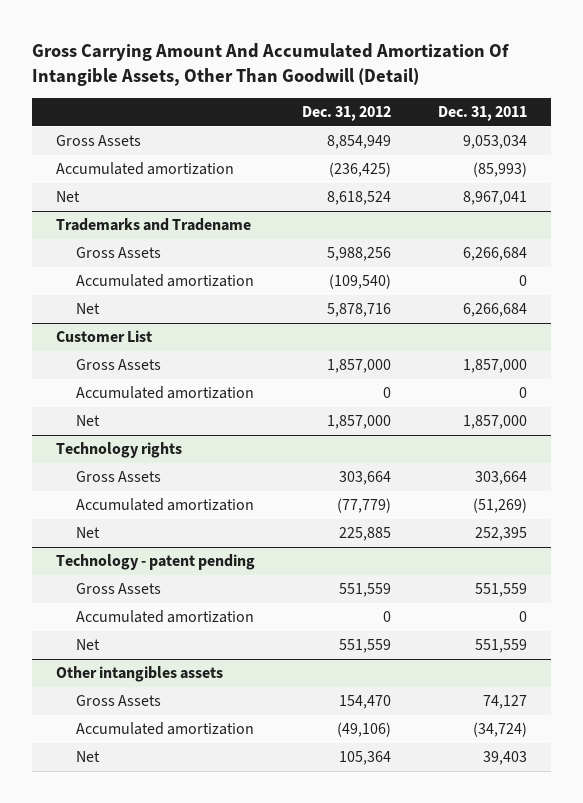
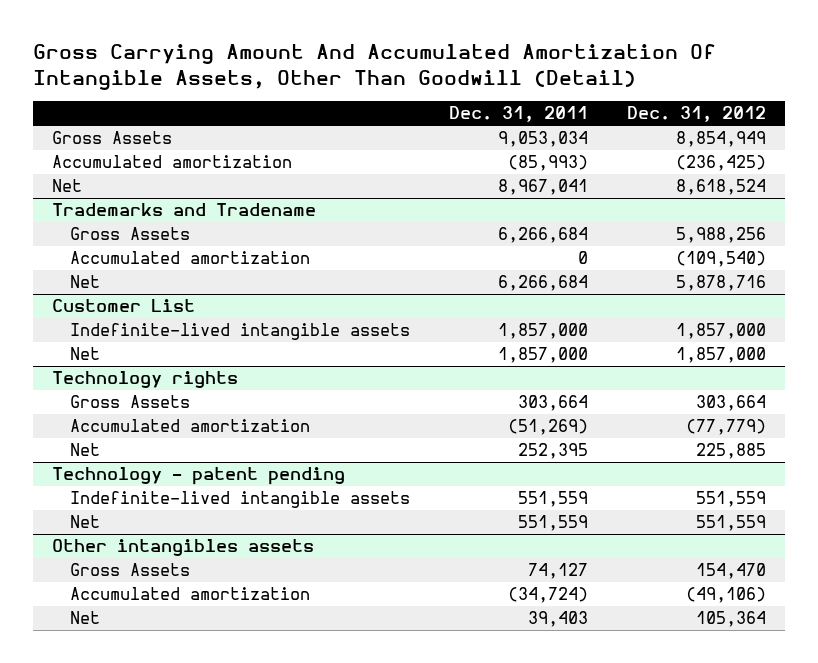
[76,386,255,400] Accumulated amortization -> none
[76,359,162,371] Gross Assets -> [70,323,411,341] Indefinite-lived intangible assets
[76,610,255,624] Accumulated amortization -> none
[76,583,162,595] Gross Assets -> [70,491,411,509] Indefinite-lived intangible assets

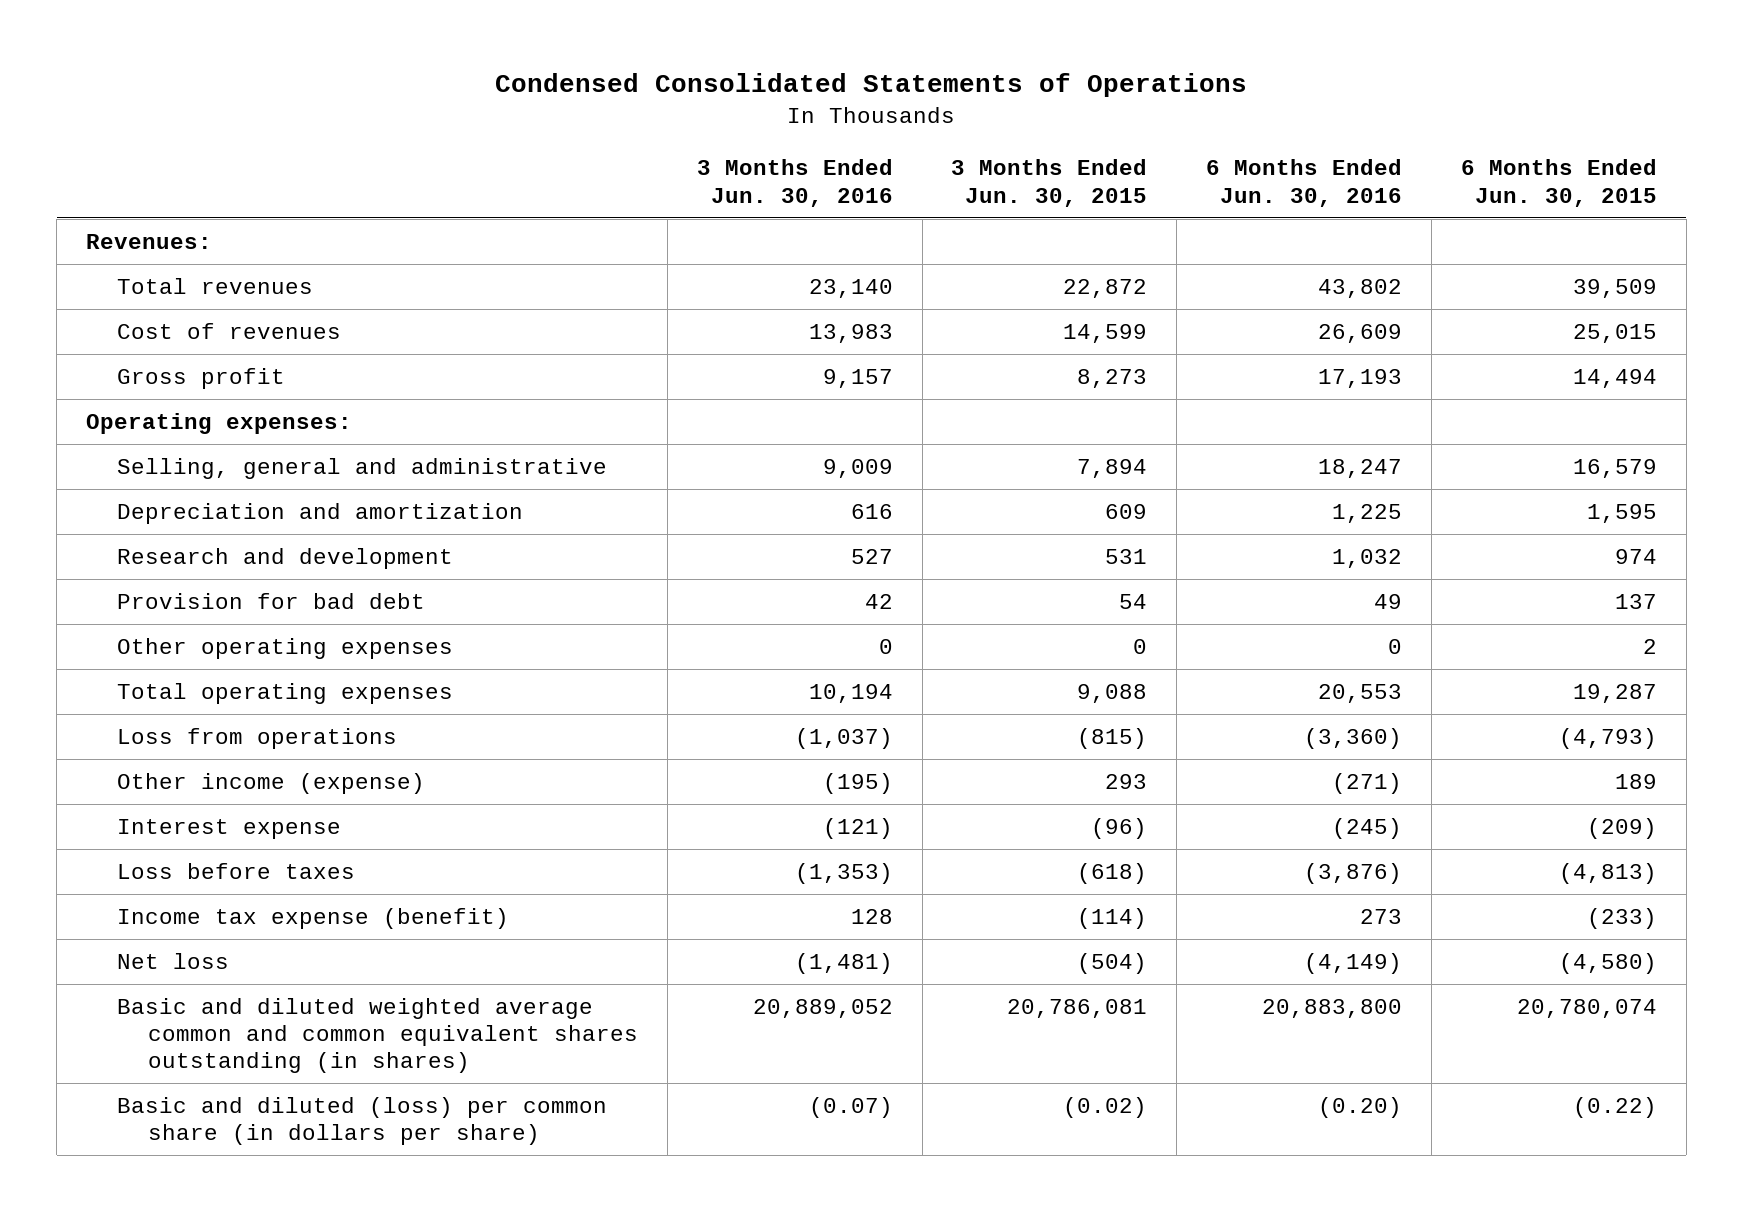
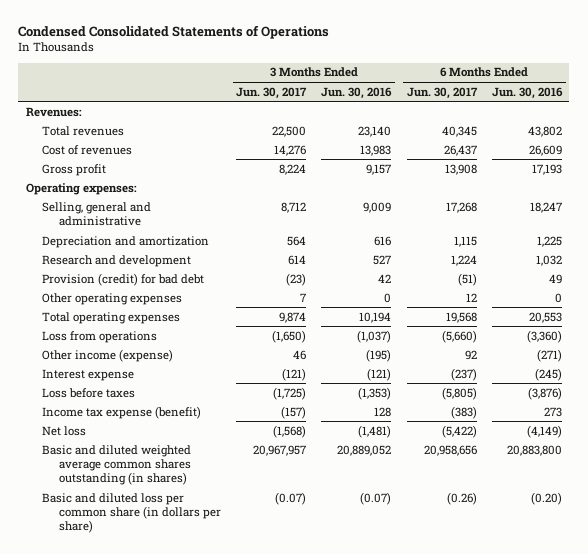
[951,159,1148,207] 3 Months Ended Jun. 30, 2015 -> none
[1460,159,1657,207] 6 Months Ended Jun. 30, 2015 -> none
none -> [236,86,308,99] Jun. 30, 2017
none -> [406,86,478,99] Jun. 30, 2017
[117,592,426,609] Provision for bad debt -> [42,272,205,286] Provision (credit) for bad debt
[117,997,639,1074] Basic and diluted weighted average common and common equivalent shares outstanding (in shares) -> [42,444,192,486] Basic and diluted weighted average common shares outstanding (in shares)
[117,1096,608,1146] Basic and diluted (loss) per common share (in dollars per share) -> [42,492,222,534] Basic and diluted loss per common share (in dollars per share)

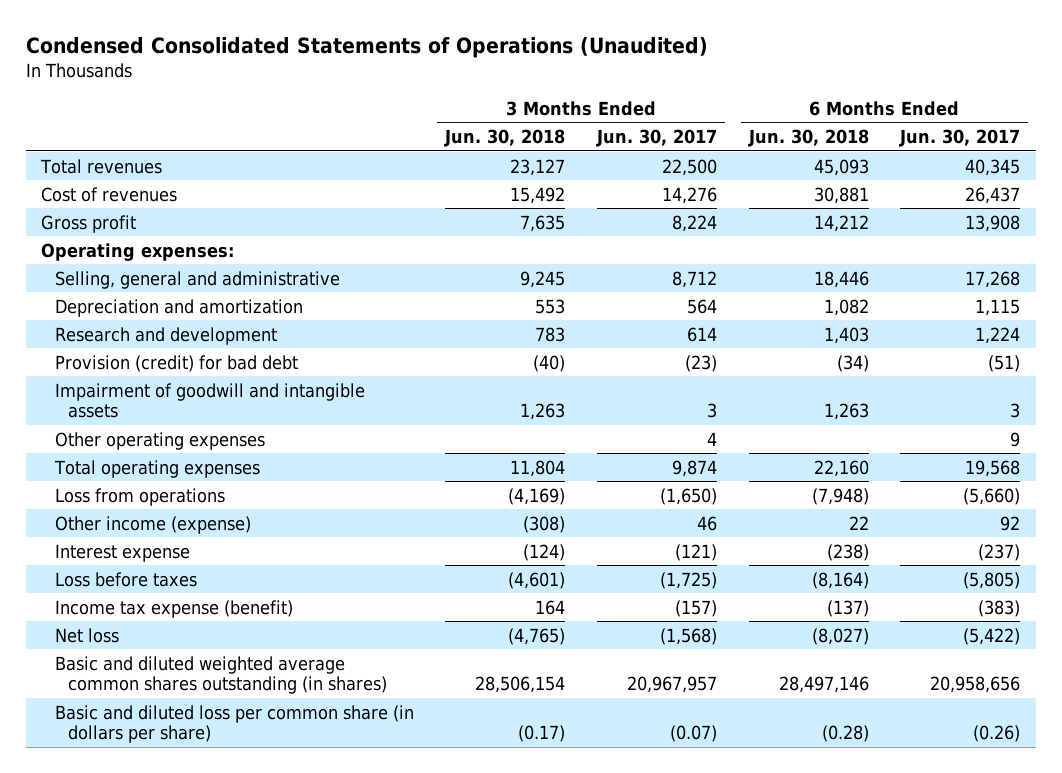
[18,24,330,39] Condensed Consolidated Statements of Operations -> [25,37,708,59] Condensed Consolidated Statements of Operations (Unaudited)
[321,86,393,99] Jun. 30, 2016 -> none
[491,86,563,99] Jun. 30, 2016 -> none
none -> [444,129,566,148] Jun. 30, 2018
none -> [747,129,869,148] Jun. 30, 2018
[25,106,82,117] Revenues: -> none
none -> [54,382,365,419] Impairment of goodwill and intangible assets
[300,292,307,302] 7 -> [706,431,717,446] 4
[465,292,477,302] 12 -> [1010,431,1021,447] 9

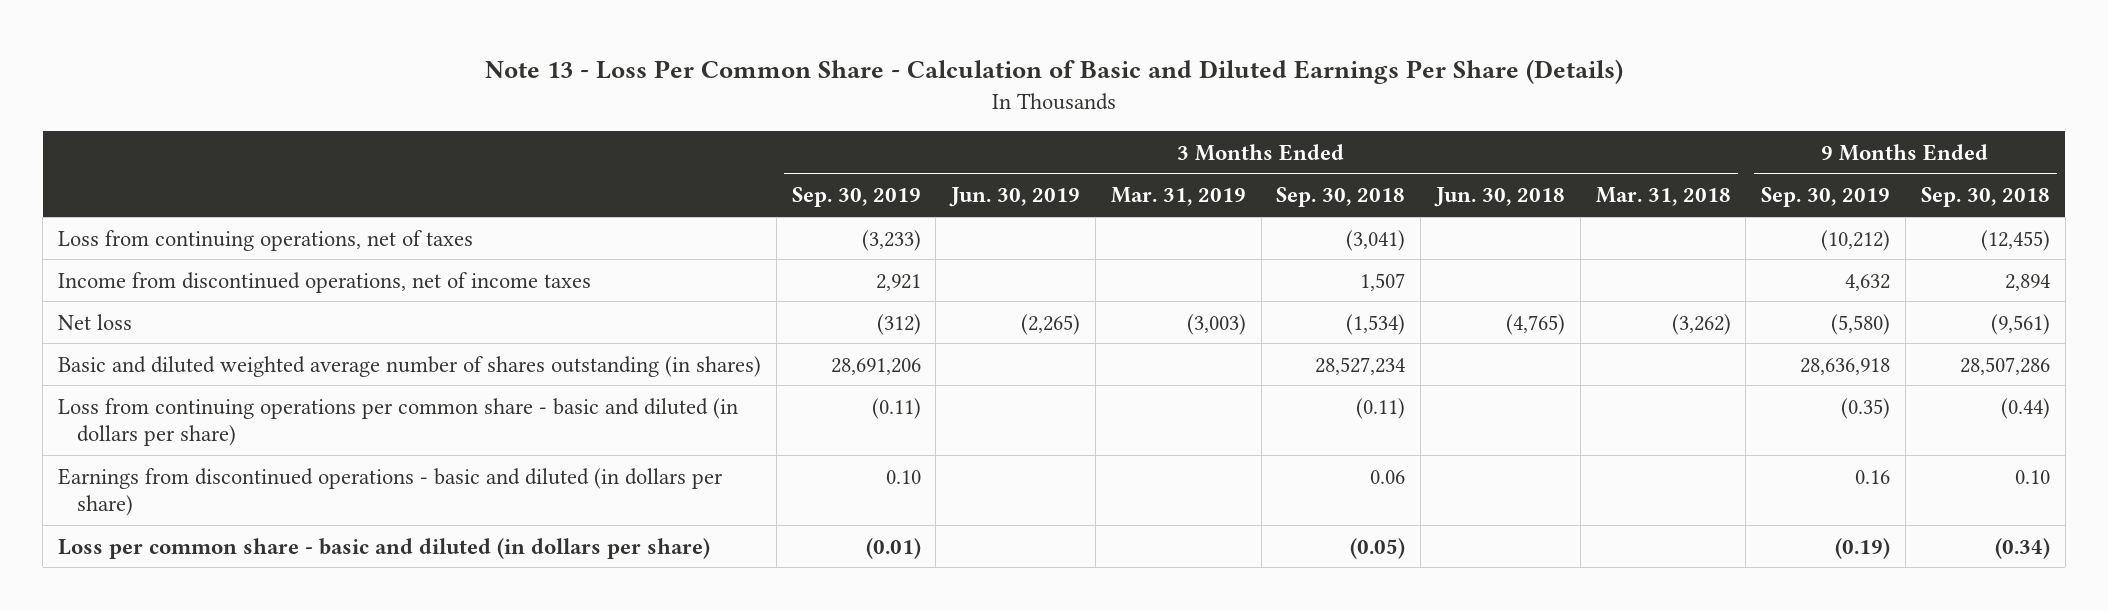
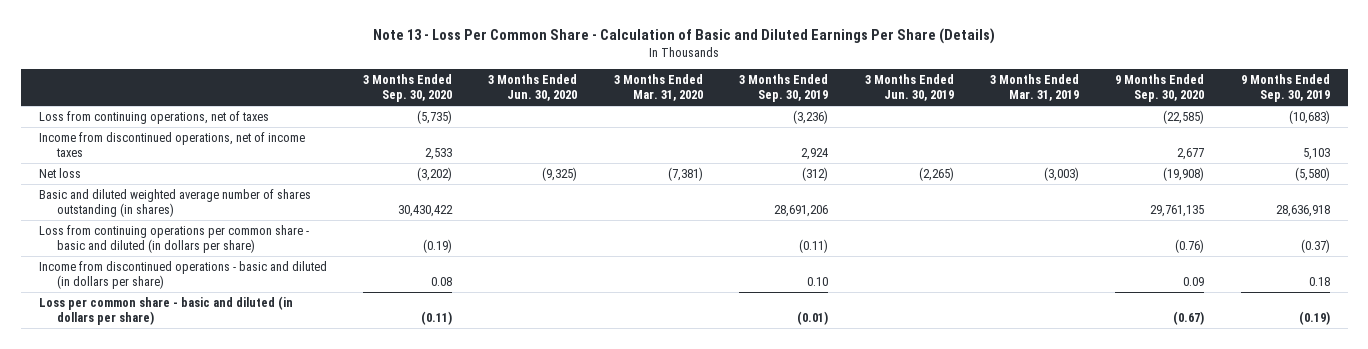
[1276,187,1406,208] Sep. 30, 2018 -> none
[1434,187,1566,208] Jun. 30, 2018 -> none
[1595,187,1731,207] Mar. 31, 2018 -> none
[1920,187,2050,208] Sep. 30, 2018 -> none
none -> [363,73,453,103] 3 Months Ended Sep. 30, 2020
none -> [488,73,578,102] 3 Months Ended Jun. 30, 2020
none -> [613,73,703,102] 3 Months Ended Mar. 31, 2020
none -> [1115,73,1205,103] 9 Months Ended Sep. 30, 2020
[861,229,921,251] (3,233) -> [793,109,829,124] (3,236)
[1821,229,1891,251] (10,212) -> [1288,109,1330,124] (10,683)
[875,273,921,291] 2,921 -> [801,148,829,161] 2,924
[1845,273,1891,291] 4,632 -> [1302,148,1330,161] 5,103
[1841,397,1891,419] (0.35) -> [1300,239,1330,254] (0.37)
[58,467,724,516] Earnings from discontinued operations - basic and diluted (in dollars per share) -> [38,260,327,290] Income from discontinued operations - basic and diluted (in dollars per share)
[1855,469,1891,484] 0.16 -> [1308,277,1330,287] 0.18

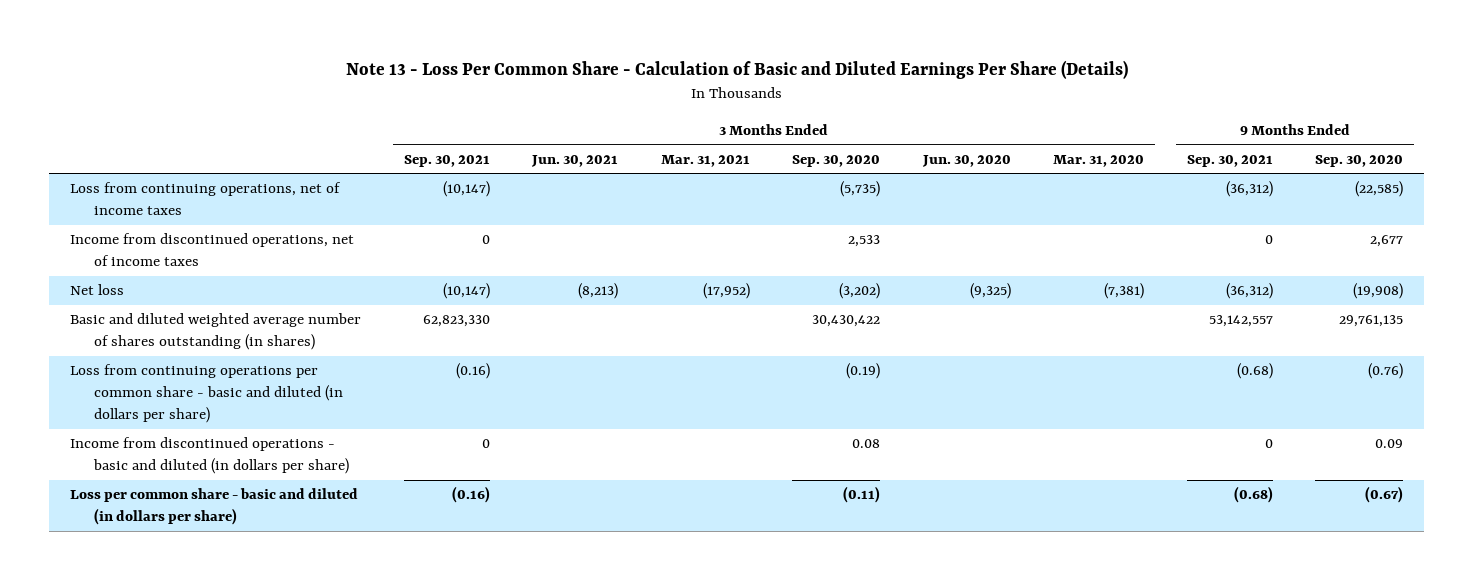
[739,73,829,103] 3 Months Ended Sep. 30, 2019 -> none
[864,73,954,102] 3 Months Ended Jun. 30, 2019 -> none
[989,73,1079,102] 3 Months Ended Mar. 31, 2019 -> none
[1240,73,1330,103] 9 Months Ended Sep. 30, 2019 -> none
none -> [403,154,490,167] Sep. 30, 2021
none -> [531,154,619,167] Jun. 30, 2021
none -> [660,154,750,167] Mar. 31, 2021
none -> [1186,154,1273,167] Sep. 30, 2021
[38,110,269,124] Loss from continuing operations, net of taxes -> [70,182,342,216] Loss from continuing operations, net of income taxes

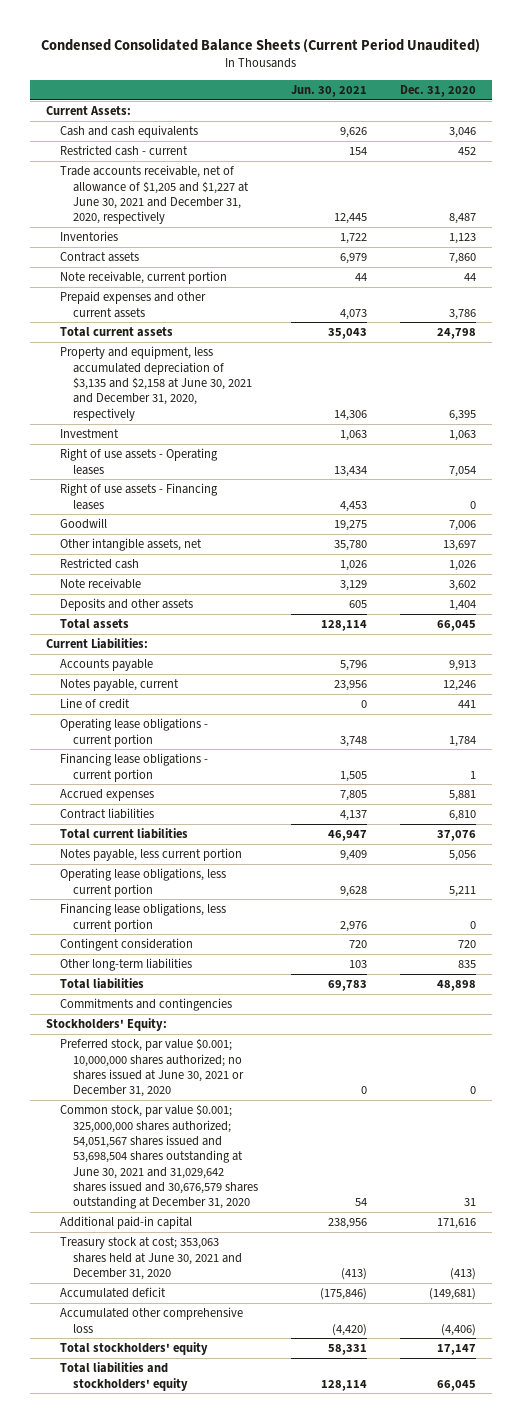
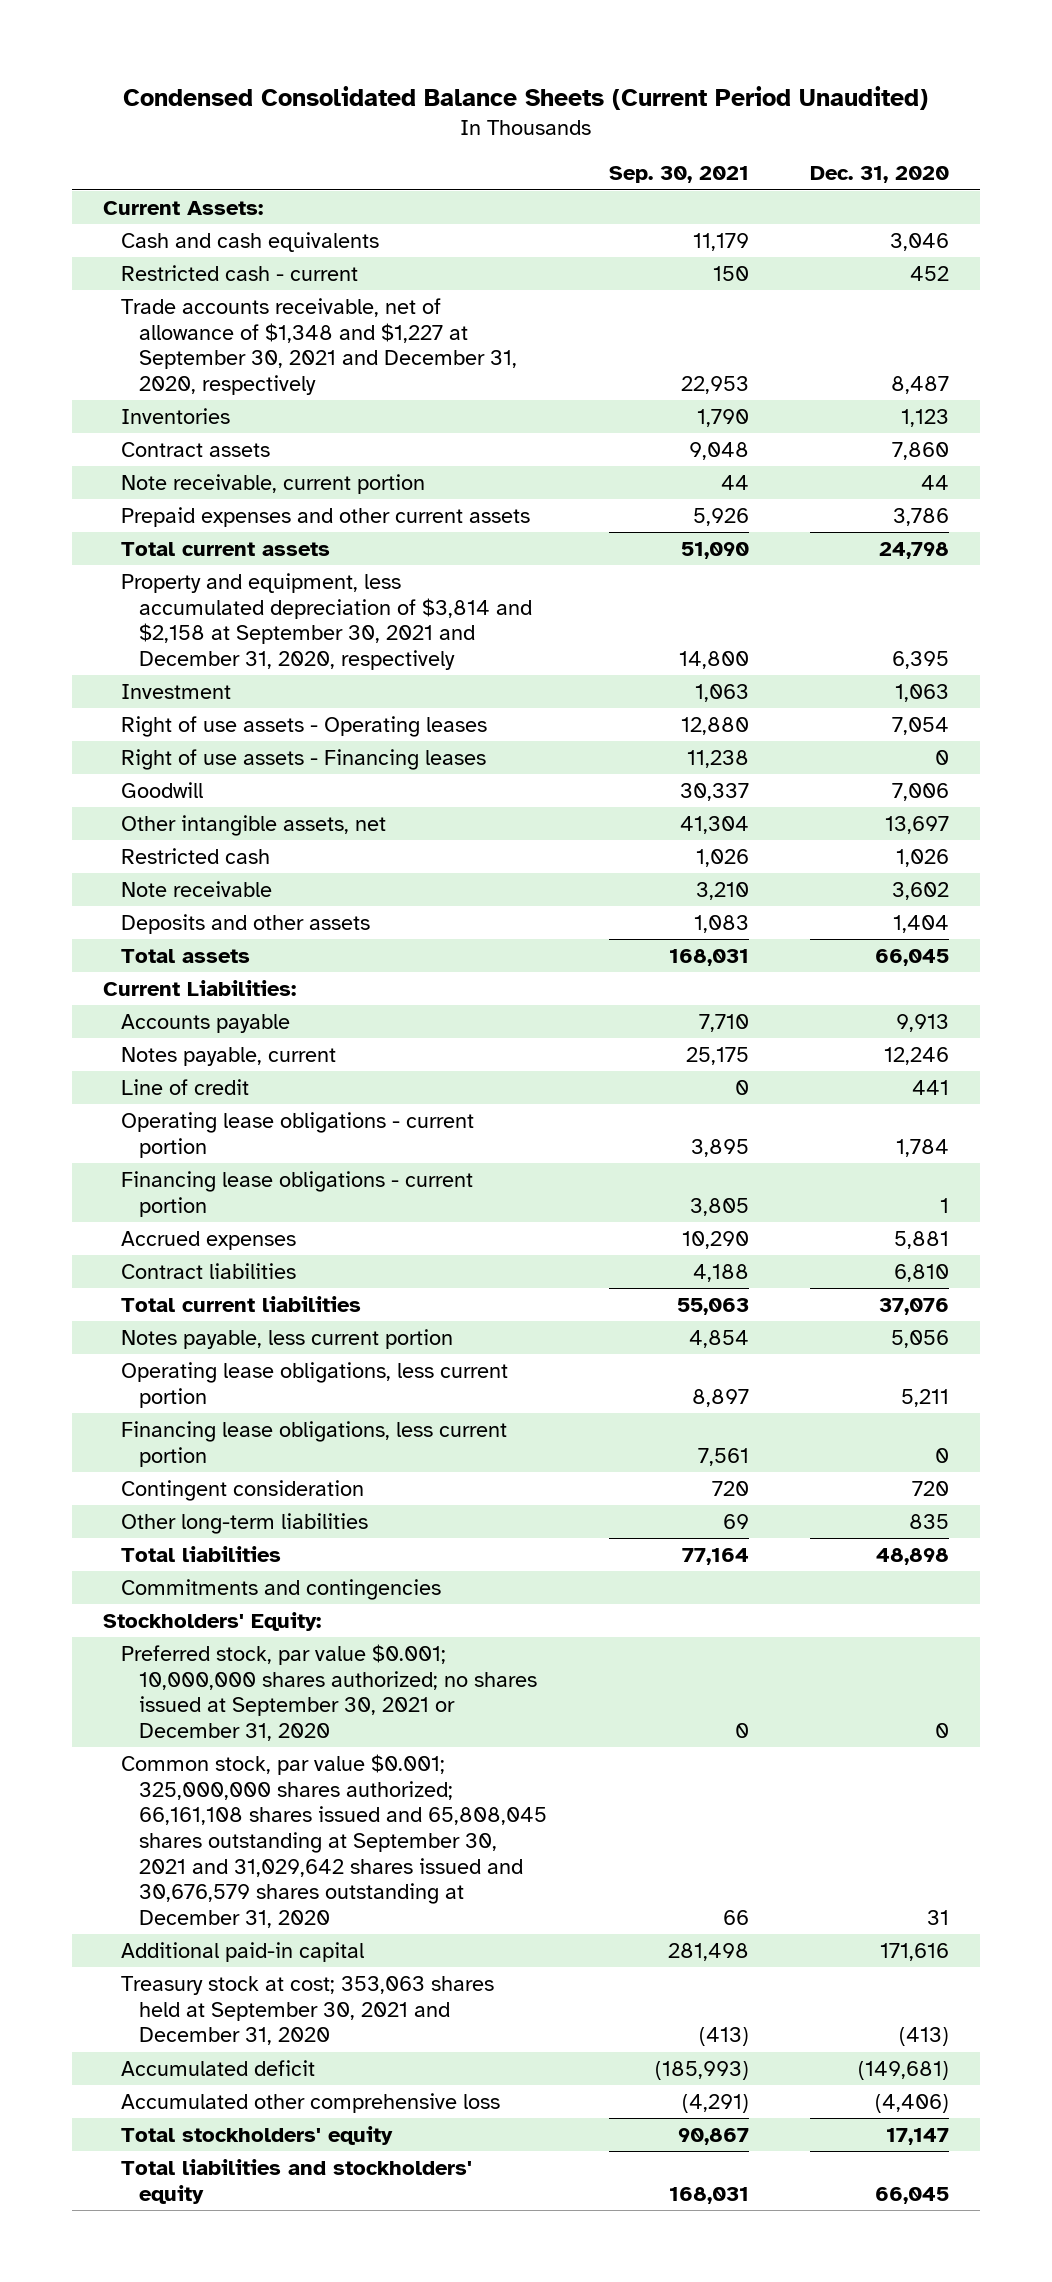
[291,84,368,97] Jun. 30, 2021 -> none
none -> [608,166,749,184] Sep. 30, 2021
[59,165,250,225] Trade accounts receivable, net of allowance of $1,205 and $1,227 at June 30, 2021 and December 31, 2020, respectively -> [121,297,518,395] Trade accounts receivable, net of allowance of $1,348 and $1,227 at September 30, 2021 and December 31, 2020, respectively
[59,346,253,421] Property and equipment, less accumulated depreciation of $3,135 and $2,158 at June 30, 2021 and December 31, 2020, respectively -> [121,572,533,670] Property and equipment, less accumulated depreciation of $3,814 and $2,158 at September 30, 2021 and December 31, 2020, respectively
[59,1038,245,1098] Preferred stock, par value $0.001; 10,000,000 shares authorized; no shares issued at June 30, 2021 or December 31, 2020 -> [121,1643,538,1741] Preferred stock, par value $0.001; 10,000,000 shares authorized; no shares issued at September 30, 2021 or December 31, 2020
[59,1104,259,1210] Common stock, par value $0.001; 325,000,000 shares authorized; 54,051,567 shares issued and 53,698,504 shares outstanding at June 30, 2021 and 31,029,642 shares issued and 30,676,579 shares outstanding at December 31, 2020 -> [121,1753,548,1928] Common stock, par value $0.001; 325,000,000 shares authorized; 66,161,108 shares issued and 65,808,045 shares outstanding at September 30, 2021 and 31,029,642 shares issued and 30,676,579 shares outstanding at December 31, 2020
[59,1237,243,1280] Treasury stock at cost; 353,063 shares held at June 30, 2021 and December 31, 2020 -> [121,1975,495,2046] Treasury stock at cost; 353,063 shares held at September 30, 2021 and December 31, 2020

